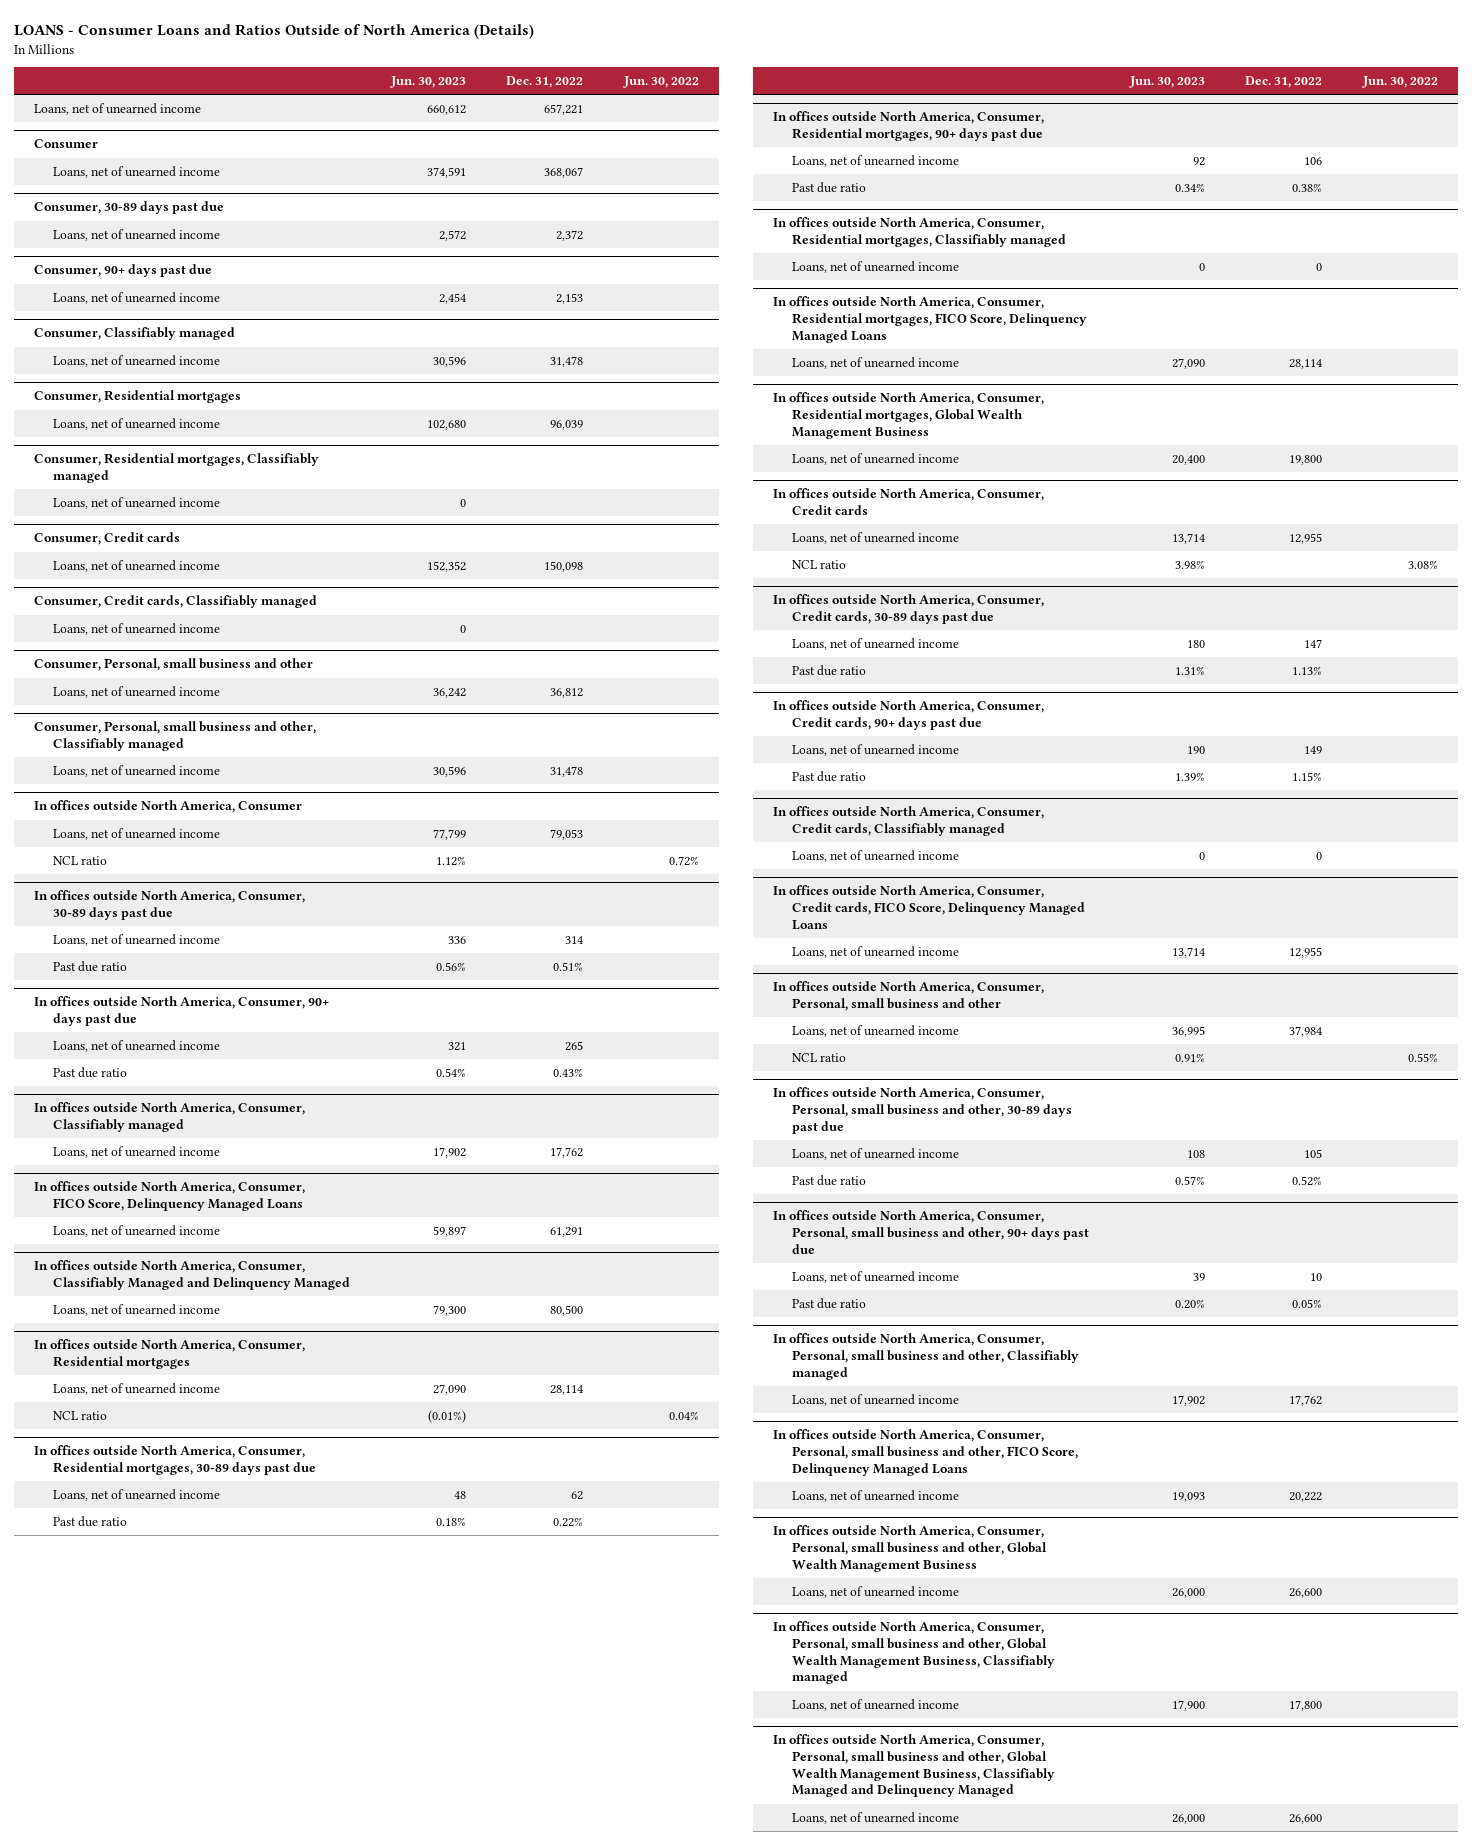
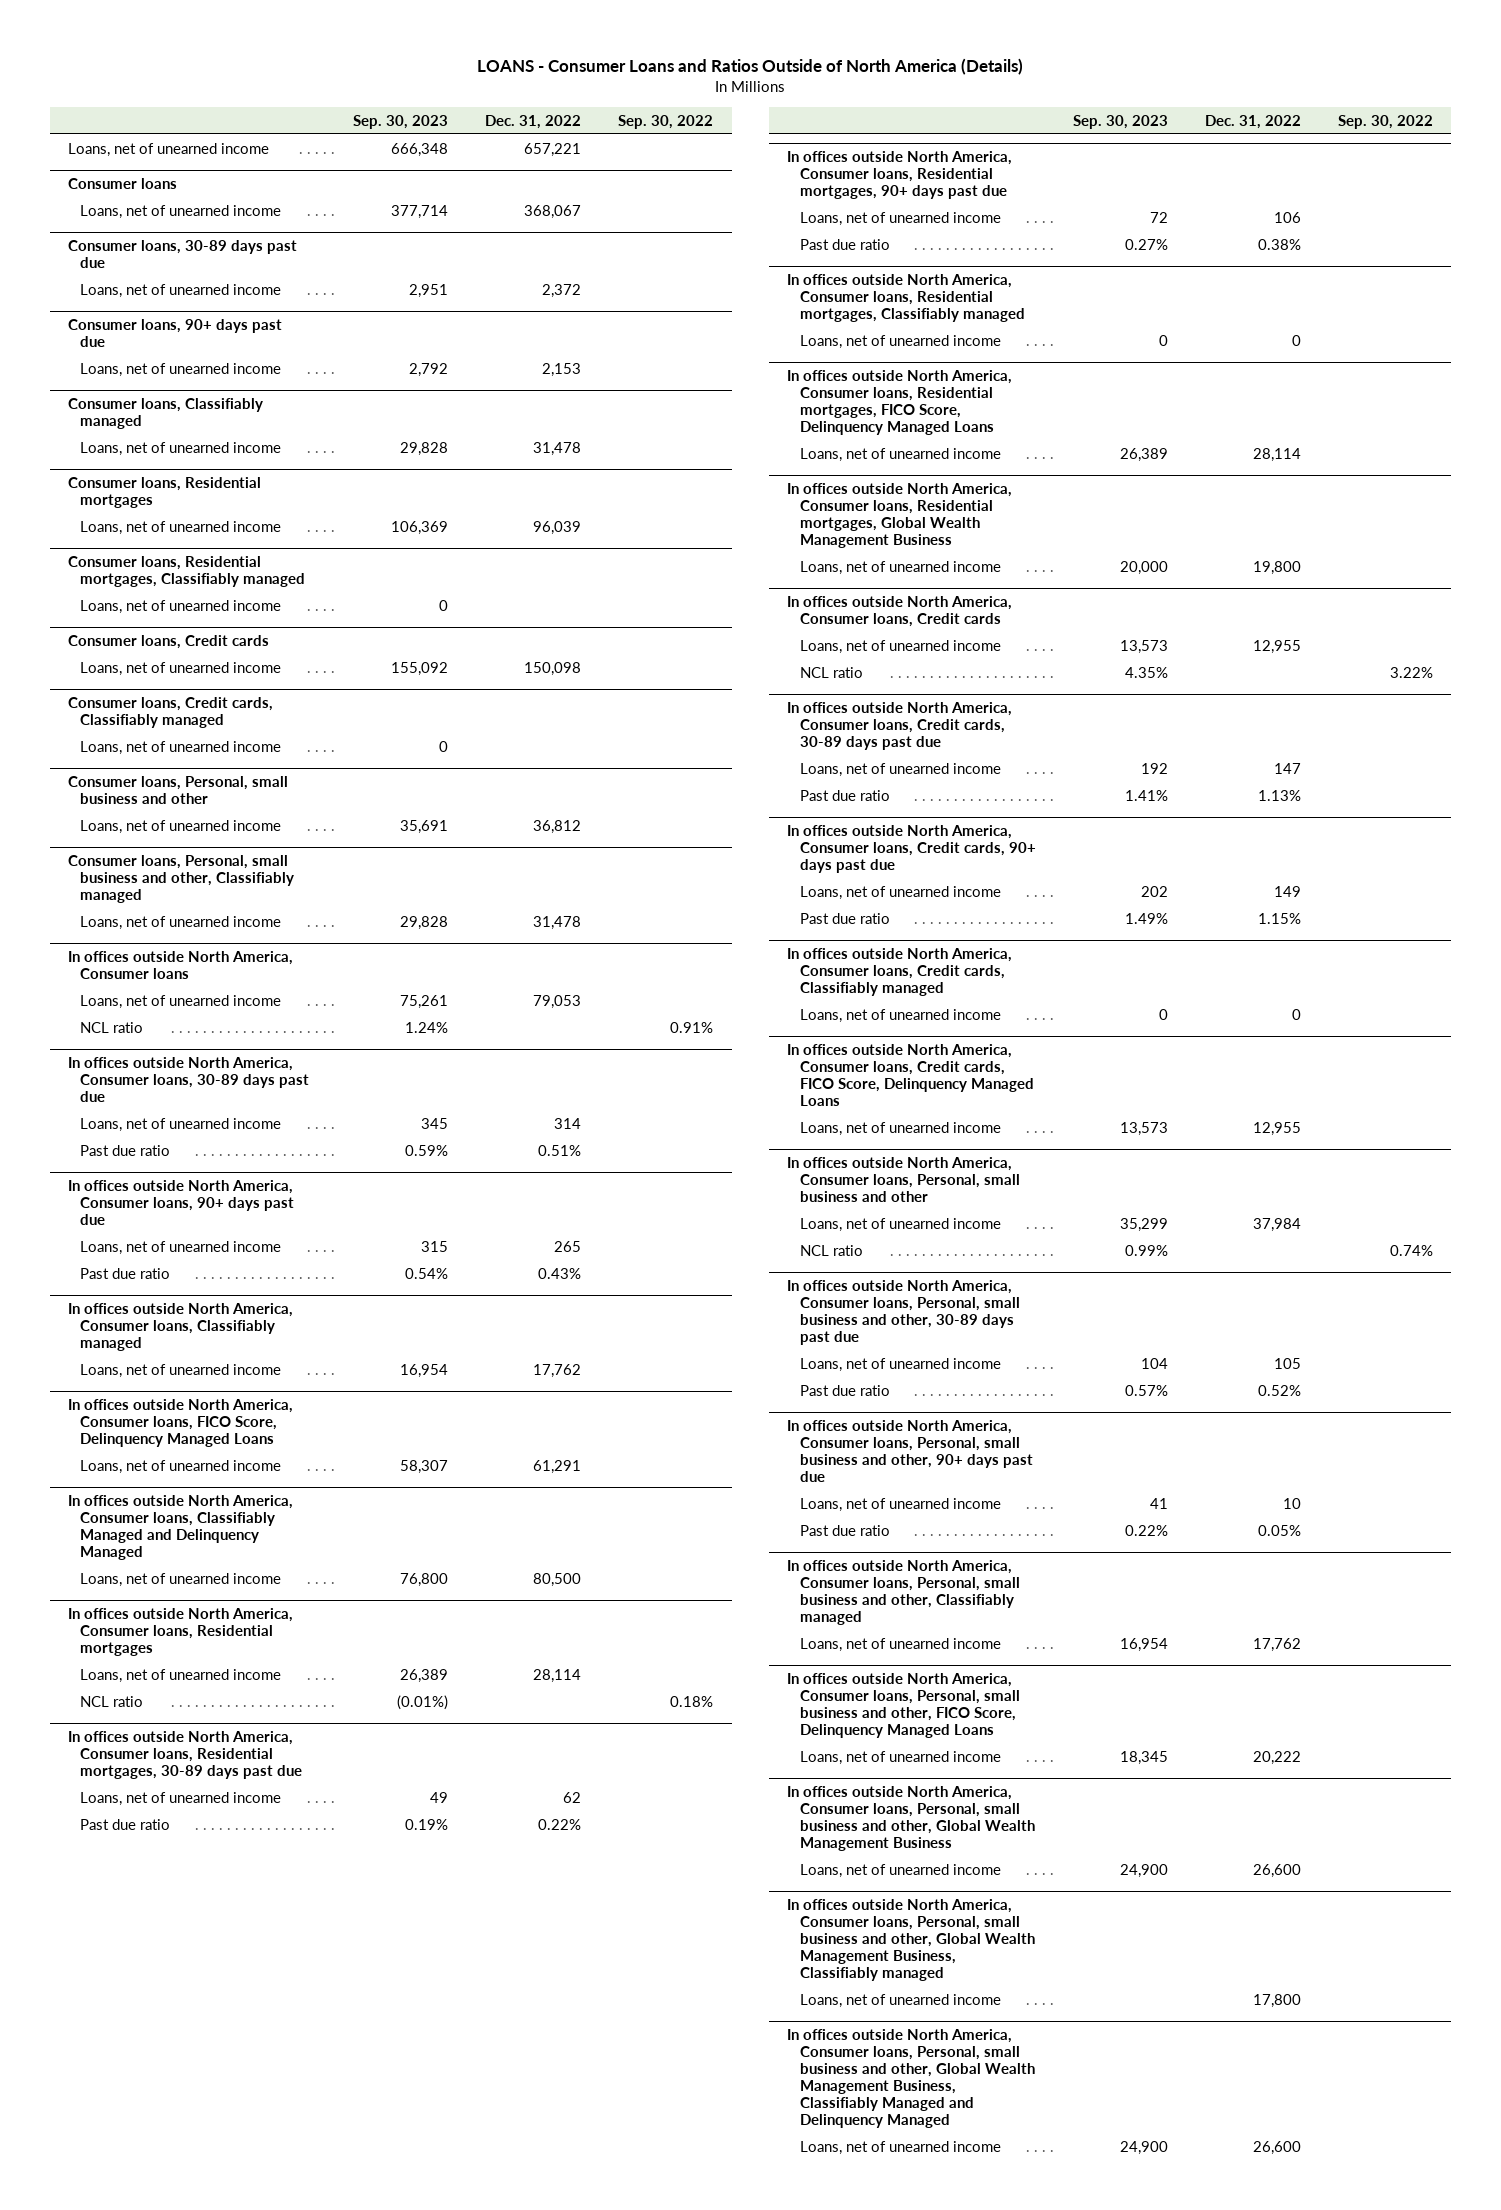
[389,76,466,89] Jun. 30, 2023 -> none
[622,76,699,89] Jun. 30, 2022 -> none
none -> [353,114,449,129] Sep. 30, 2023
none -> [618,114,714,129] Sep. 30, 2022
[34,139,99,149] Consumer -> [68,178,178,190] Consumer loans
[34,201,225,215] Consumer, 30-89 days past due -> [68,240,298,269] Consumer loans, 30-89 days past due
[34,264,213,278] Consumer, 90+ days past due -> [68,319,283,348] Consumer loans, 90+ days past due
[34,327,236,341] Consumer, Classifiably managed -> [68,398,264,430] Consumer loans, Classifiably managed
[34,390,242,404] Consumer, Residential mortgages -> [68,477,262,509] Consumer loans, Residential mortgages
[34,453,320,484] Consumer, Residential mortgages, Classifiably managed -> [68,556,306,588] Consumer loans, Residential mortgages, Classifiably managed
[34,532,181,546] Consumer, Credit cards -> [68,635,270,650] Consumer loans, Credit cards
[34,595,318,609] Consumer, Credit cards, Classifiably managed -> [68,697,274,729] Consumer loans, Credit cards, Classifiably managed
[34,658,314,672] Consumer, Personal, small business and other -> [68,776,289,805] Consumer loans, Personal, small business and other
[34,721,317,752] Consumer, Personal, small business and other, Classifiably managed -> [68,855,295,904] Consumer loans, Personal, small business and other, Classifiably managed
[34,800,303,814] In offices outside North America, Consumer -> [68,951,294,980] In offices outside North America, Consumer loans
[34,890,306,921] In offices outside North America, Consumer, 30-89 days past due -> [68,1057,310,1103] In offices outside North America, Consumer loans, 30-89 days past due
[34,996,330,1027] In offices outside North America, Consumer, 90+ days past due -> [68,1180,295,1226] In offices outside North America, Consumer loans, 90+ days past due
[34,1102,306,1133] In offices outside North America, Consumer, Classifiably managed -> [68,1303,294,1352] In offices outside North America, Consumer loans, Classifiably managed
[34,1181,306,1212] In offices outside North America, Consumer, FICO Score, Delinquency Managed Loans -> [68,1399,294,1448] In offices outside North America, Consumer loans, FICO Score, Delinquency Managed Loans
[34,1260,351,1291] In offices outside North America, Consumer, Classifiably Managed and Delinquency Managed -> [68,1495,294,1561] In offices outside North America, Consumer loans, Classifiably Managed and Delinquency Managed
[34,1339,306,1370] In offices outside North America, Consumer, Residential mortgages -> [68,1608,294,1657] In offices outside North America, Consumer loans, Residential mortgages
[34,1445,317,1476] In offices outside North America, Consumer, Residential mortgages, 30-89 days past due -> [68,1731,303,1780] In offices outside North America, Consumer loans, Residential mortgages, 30-89 days past due
[773,111,1045,142] In offices outside North America, Consumer, Residential mortgages, 90+ days past due -> [787,151,1013,200] In offices outside North America, Consumer loans, Residential mortgages, 90+ days past due
[773,217,1067,248] In offices outside North America, Consumer, Residential mortgages, Classifiably managed -> [787,274,1025,323] In offices outside North America, Consumer loans, Residential mortgages, Classifiably managed
[773,296,1088,343] In offices outside North America, Consumer, Residential mortgages, FICO Score, Delinquency Managed Loans -> [787,370,1013,436] In offices outside North America, Consumer loans, Residential mortgages, FICO Score, Delinquency Managed Loans
[773,392,1045,439] In offices outside North America, Consumer, Residential mortgages, Global Wealth Management Business -> [787,483,1013,549] In offices outside North America, Consumer loans, Residential mortgages, Global Wealth Management Business
[773,488,1045,516] In offices outside North America, Consumer, Credit cards -> [787,596,1013,628] In offices outside North America, Consumer loans, Credit cards
[773,594,1045,625] In offices outside North America, Consumer, Credit cards, 30-89 days past due -> [787,702,1013,751] In offices outside North America, Consumer loans, Credit cards, 30-89 days past due
[773,700,1045,731] In offices outside North America, Consumer, Credit cards, 90+ days past due -> [787,825,1036,874] In offices outside North America, Consumer loans, Credit cards, 90+ days past due
[773,806,1045,837] In offices outside North America, Consumer, Credit cards, Classifiably managed -> [787,948,1013,997] In offices outside North America, Consumer loans, Credit cards, Classifiably managed
[773,885,1086,930] In offices outside North America, Consumer, Credit cards, FICO Score, Delinquency Managed Loans -> [787,1044,1034,1107] In offices outside North America, Consumer loans, Credit cards, FICO Score, Delinquency Managed Loans
[773,981,1045,1012] In offices outside North America, Consumer, Personal, small business and other -> [787,1157,1020,1203] In offices outside North America, Consumer loans, Personal, small business and other
[773,1087,1073,1134] In offices outside North America, Consumer, Personal, small business and other, 30-89 days past due -> [787,1280,1020,1346] In offices outside North America, Consumer loans, Personal, small business and other, 30-89 days past due
[773,1210,1090,1254] In offices outside North America, Consumer, Personal, small business and other, 90+ days past due -> [787,1420,1033,1483] In offices outside North America, Consumer loans, Personal, small business and other, 90+ days past due
[773,1333,1080,1380] In offices outside North America, Consumer, Personal, small business and other, Classifiably managed -> [787,1560,1020,1626] In offices outside North America, Consumer loans, Personal, small business and other, Classifiably managed
[773,1429,1079,1476] In offices outside North America, Consumer, Personal, small business and other, FICO Score, Delinquency Managed Loans -> [787,1673,1020,1739] In offices outside North America, Consumer loans, Personal, small business and other, FICO Score, Delinquency Managed Loans
[773,1525,1048,1572] In offices outside North America, Consumer, Personal, small business and other, Global Wealth Management Business -> [787,1786,1035,1852] In offices outside North America, Consumer loans, Personal, small business and other, Global Wealth Management Business
[773,1621,1056,1685] In offices outside North America, Consumer, Personal, small business and other, Global Wealth Management Business, Classifiably managed -> [787,1899,1035,1982] In offices outside North America, Consumer loans, Personal, small business and other, Global Wealth Management Business, Classifiably managed
[773,1734,1056,1798] In offices outside North America, Consumer, Personal, small business and other, Global Wealth Management Business, Classifiably Managed and Delinquency Managed -> [787,2029,1035,2129] In offices outside North America, Consumer loans, Personal, small business and other, Global Wealth Management Business, Classifiably Managed and Delinquency Managed

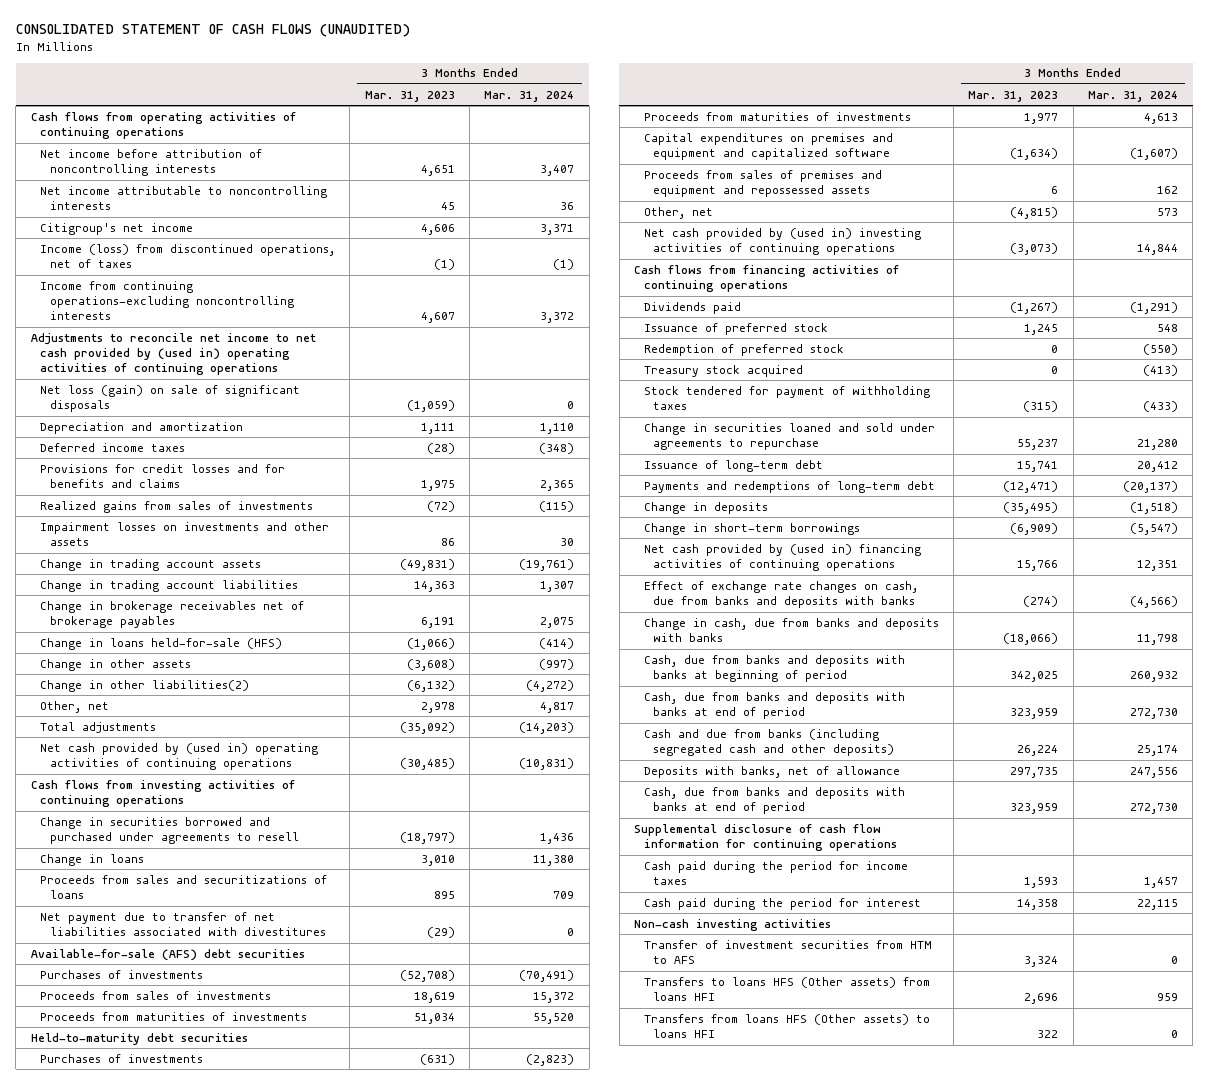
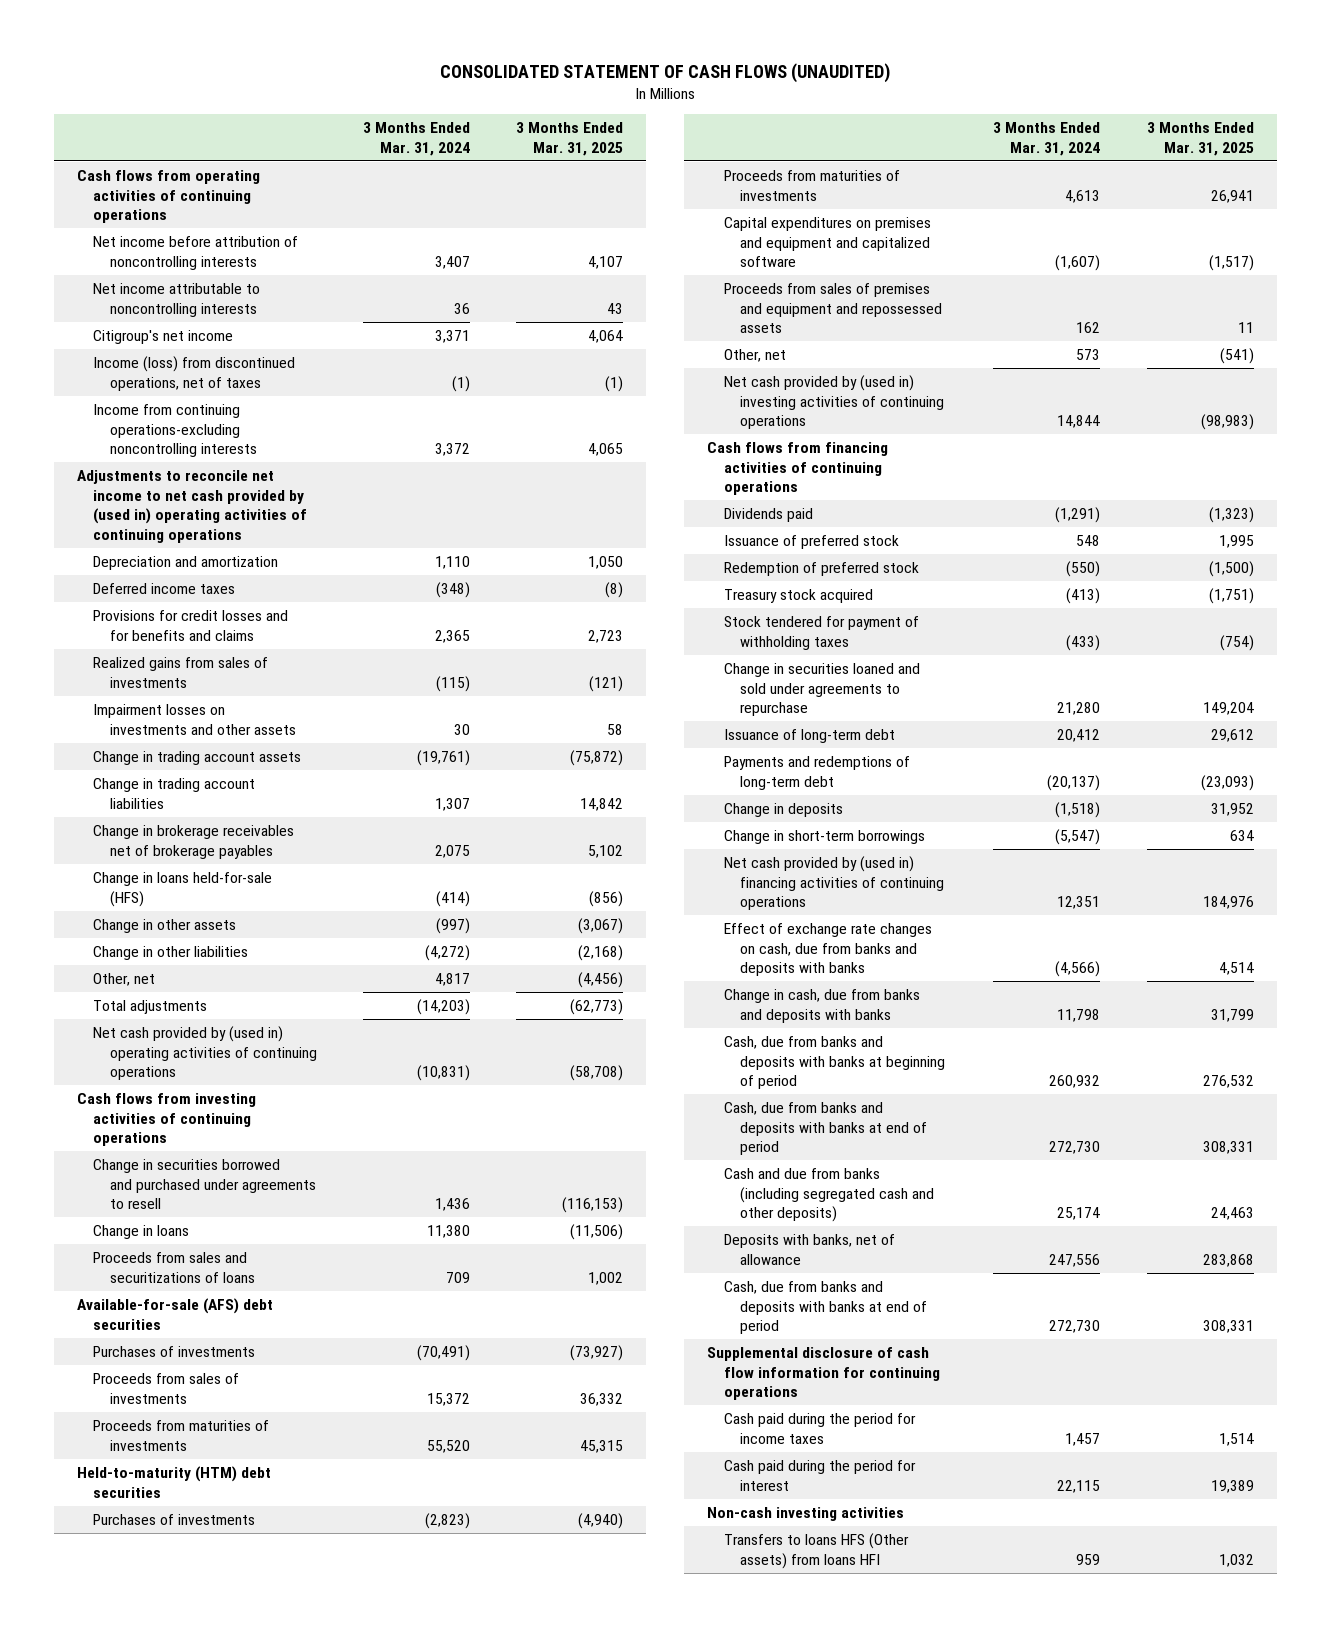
[364,90,455,102] Mar. 31, 2023 -> none
none -> [515,122,623,156] 3 Months Ended Mar. 31, 2025
[40,384,301,413] Net loss (gain) on sale of significant disposals -> none
[40,679,250,692] Change in other liabilities(2) -> [93,946,249,961] Change in other liabilities
[40,911,326,937] Net payment due to transfer of net liabilities associated with divestitures -> none
[30,1032,248,1045] Held-to-maturity debt securities -> [76,1466,271,1498] Held-to-maturity (HTM) debt securities
[643,939,932,965] Transfer of investment securities from HTM to AFS -> none
[643,1013,930,1039] Transfers from loans HFS (Other assets) to loans HFI -> none

